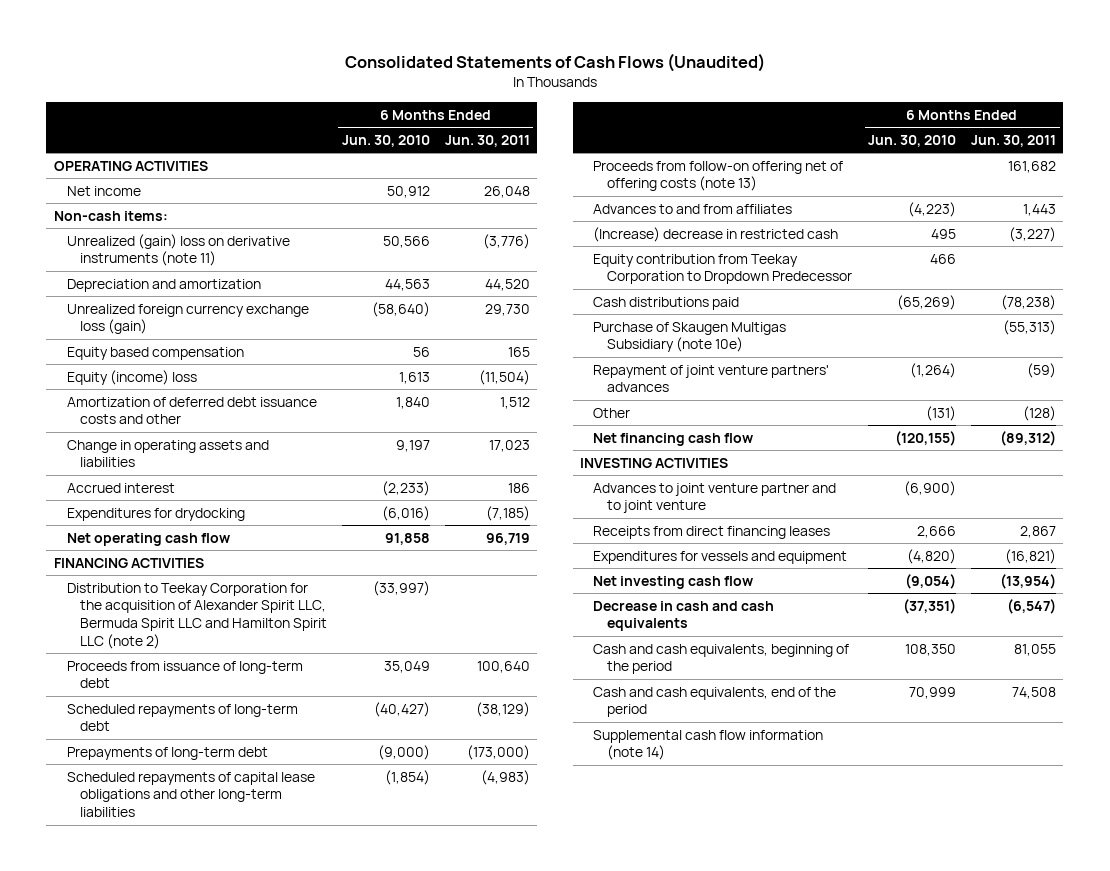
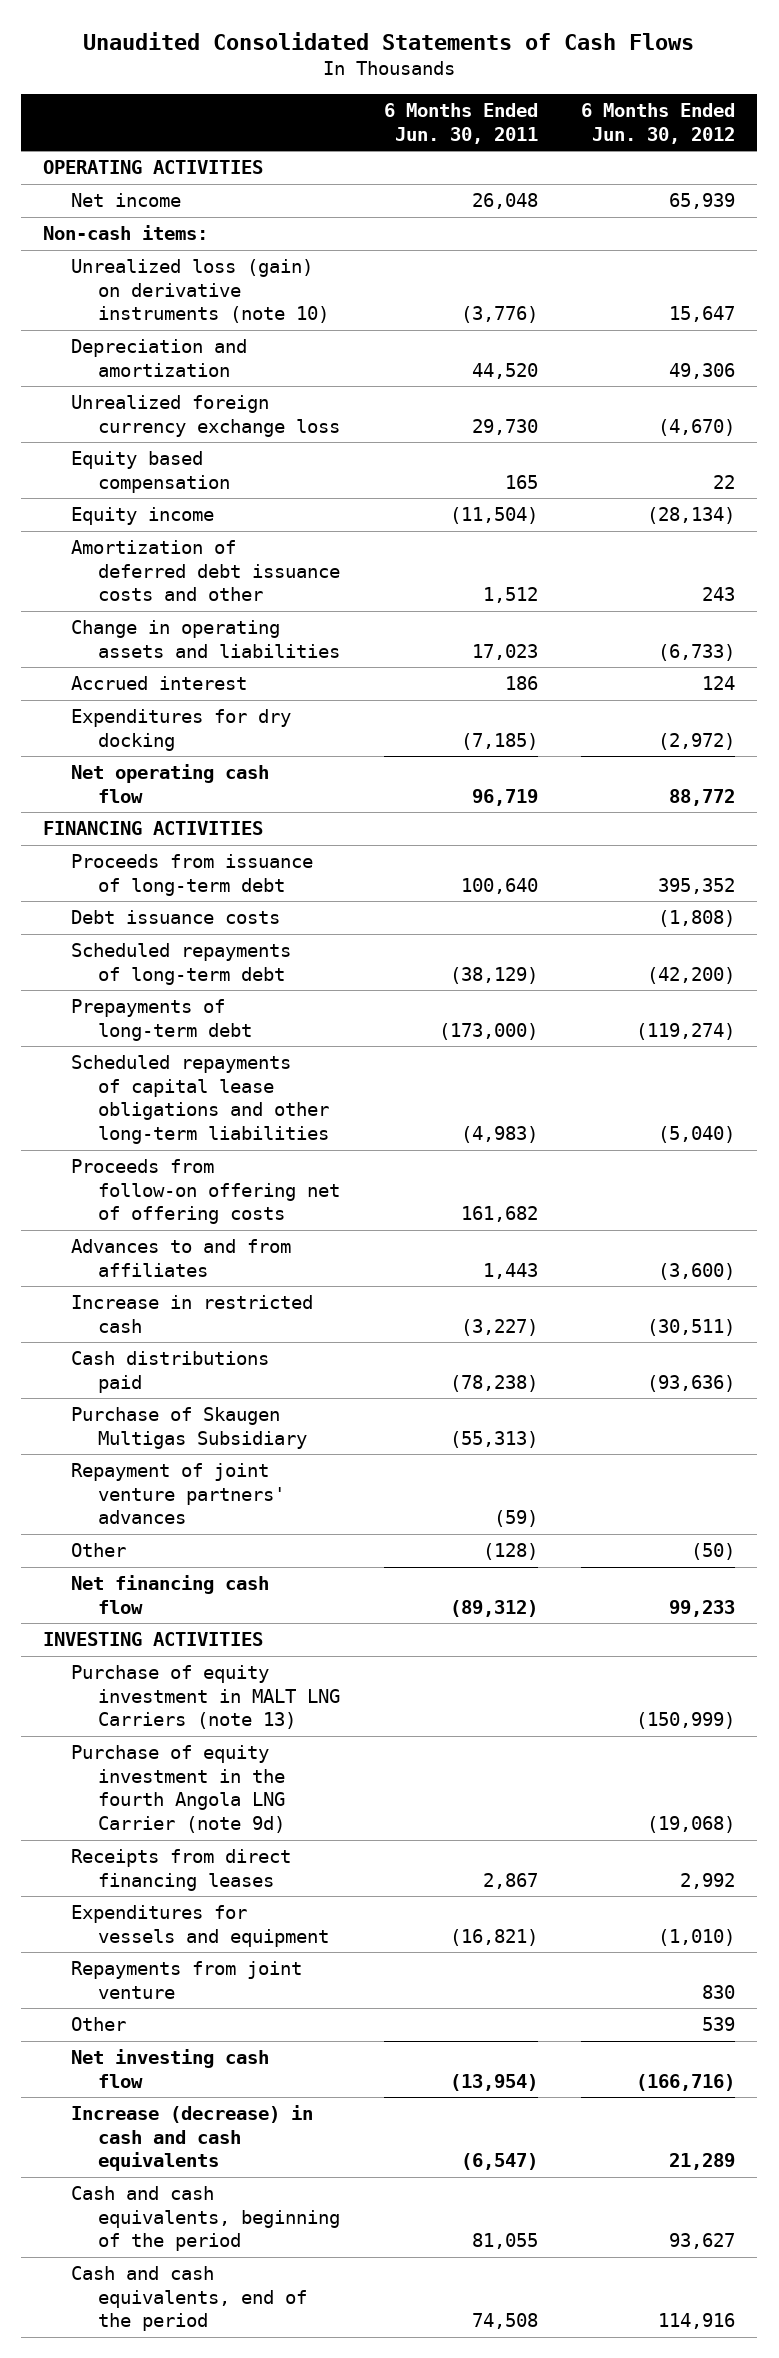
[344,53,765,73] Consolidated Statements of Cash Flows (Unaudited) -> [83,32,695,51] Unaudited Consolidated Statements of Cash Flows
[342,134,431,147] Jun. 30, 2010 -> none
none -> [581,103,736,144] 6 Months Ended Jun. 30, 2012
[67,233,291,267] Unrealized (gain) loss on derivative instruments (note 11) -> [70,259,329,324] Unrealized loss (gain) on derivative instruments (note 10)
[67,303,310,335] Unrealized foreign currency exchange loss (gain) -> [70,395,340,437] Unrealized foreign currency exchange loss
[67,369,198,385] Equity (income) loss -> [70,507,214,526] Equity income
[67,507,246,521] Expenditures for drydocking -> [70,709,291,751] Expenditures for dry docking
[67,582,328,649] Distribution to Teekay Corporation for the acquisition of Alexander Spirit LLC, Bermuda Spirit LLC and Hamilton Spirit LLC (note 2) -> none
none -> [70,910,280,925] Debt issuance costs
[593,160,844,192] Proceeds from follow-on offering net of offering costs (note 13) -> [70,1159,340,1225] Proceeds from follow-on offering net of offering costs
[593,253,852,285] Equity contribution from Teekay Corporation to Dropdown Predecessor -> none
[593,226,839,242] (Increase) decrease in restricted cash -> [70,1295,313,1333] Increase in restricted cash
[593,321,787,353] Purchase of Skaugen Multigas Subsidiary (note 10e) -> [70,1407,307,1449] Purchase of Skaugen Multigas Subsidiary
[593,482,837,514] Advances to joint venture partner and to joint venture -> none
none -> [70,1665,340,1730] Purchase of equity investment in MALT LNG Carriers (note 13)
none -> [70,1745,285,1834] Purchase of equity investment in the fourth Angola LNG Carrier (note 9d)
none -> [70,1961,302,1999] Repayments from joint venture
none -> [70,2017,126,2032] Other
[593,600,775,632] Decrease in cash and cash equivalents -> [70,2105,313,2172] Increase (decrease) in cash and cash equivalents
[593,729,824,761] Supplemental cash flow information (note 14) -> none

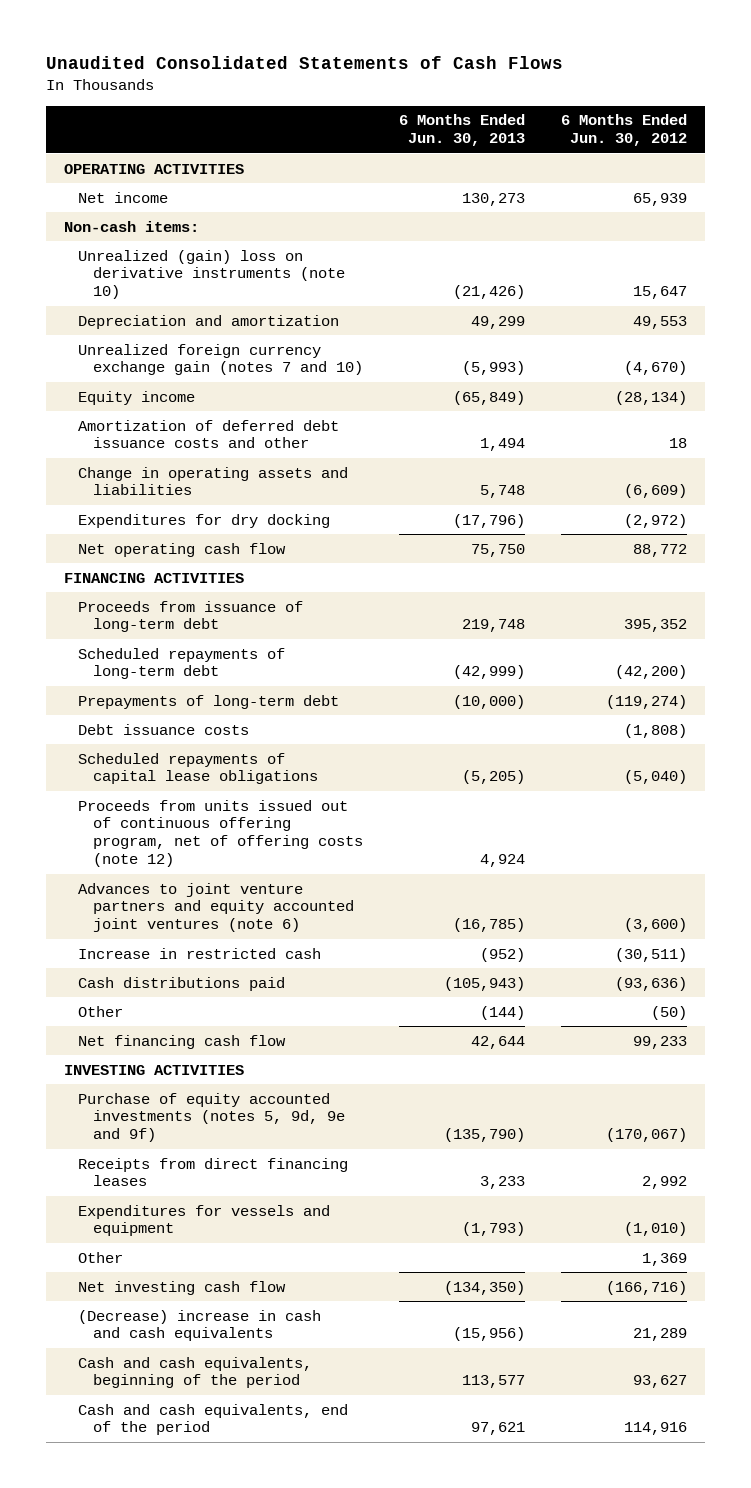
[383,103,538,144] 6 Months Ended Jun. 30, 2011 -> none
none -> [399,114,526,147] 6 Months Ended Jun. 30, 2013
[70,451,230,493] Equity based compensation -> none
[70,259,329,324] Unrealized loss (gain) on derivative instruments (note 10) -> [78,249,346,300] Unrealized (gain) loss on derivative instruments (note 10)
[669,362,736,379] 49,306 -> [632,315,687,329] 49,553
[70,395,340,437] Unrealized foreign currency exchange loss -> [78,343,364,376] Unrealized foreign currency exchange gain (notes 7 and 10)
[70,676,247,691] Accrued interest -> none
[702,587,736,602] 243 -> [668,438,687,449] 18
[658,643,736,661] (6,733) -> [623,484,687,499] (6,609)
[70,1239,291,1277] Advances to and from affiliates -> none
[70,910,280,925] Debt issuance costs -> [78,723,250,735] Debt issuance costs
[70,1055,329,1145] Scheduled repayments of capital lease obligations and other long-term liabilities -> [78,752,319,785] Scheduled repayments of capital lease obligations
[70,1159,340,1225] Proceeds from follow-on offering net of offering costs -> [78,799,364,868] Proceeds from units issued out of continuous offering program, net of offering costs (note 12)
none -> [78,882,355,933] Advances to joint venture partners and equity accounted joint ventures (note 6)
[70,1407,307,1449] Purchase of Skaugen Multigas Subsidiary -> none
[70,1463,285,1525] Repayment of joint venture partners' advances -> none
[70,1665,340,1730] Purchase of equity investment in MALT LNG Carriers (note 13) -> none
[70,1745,285,1834] Purchase of equity investment in the fourth Angola LNG Carrier (note 9d) -> none
none -> [78,1092,346,1143] Purchase of equity accounted investments (notes 5, 9d, 9e and 9f)
[70,1961,302,1999] Repayments from joint venture -> none
[702,2017,736,2032] 539 -> [641,1252,687,1266] 1,369
[70,2105,313,2172] Increase (decrease) in cash and cash equivalents -> [78,1309,322,1342] (Decrease) increase in cash and cash equivalents

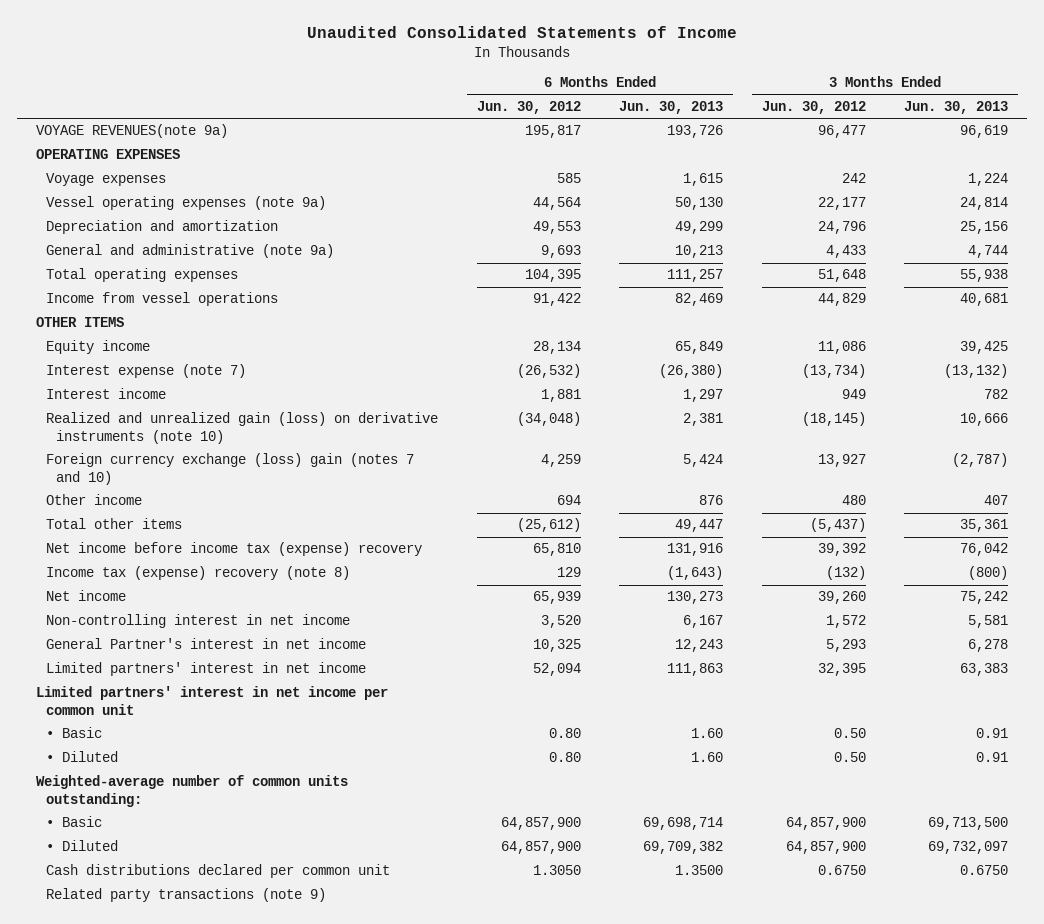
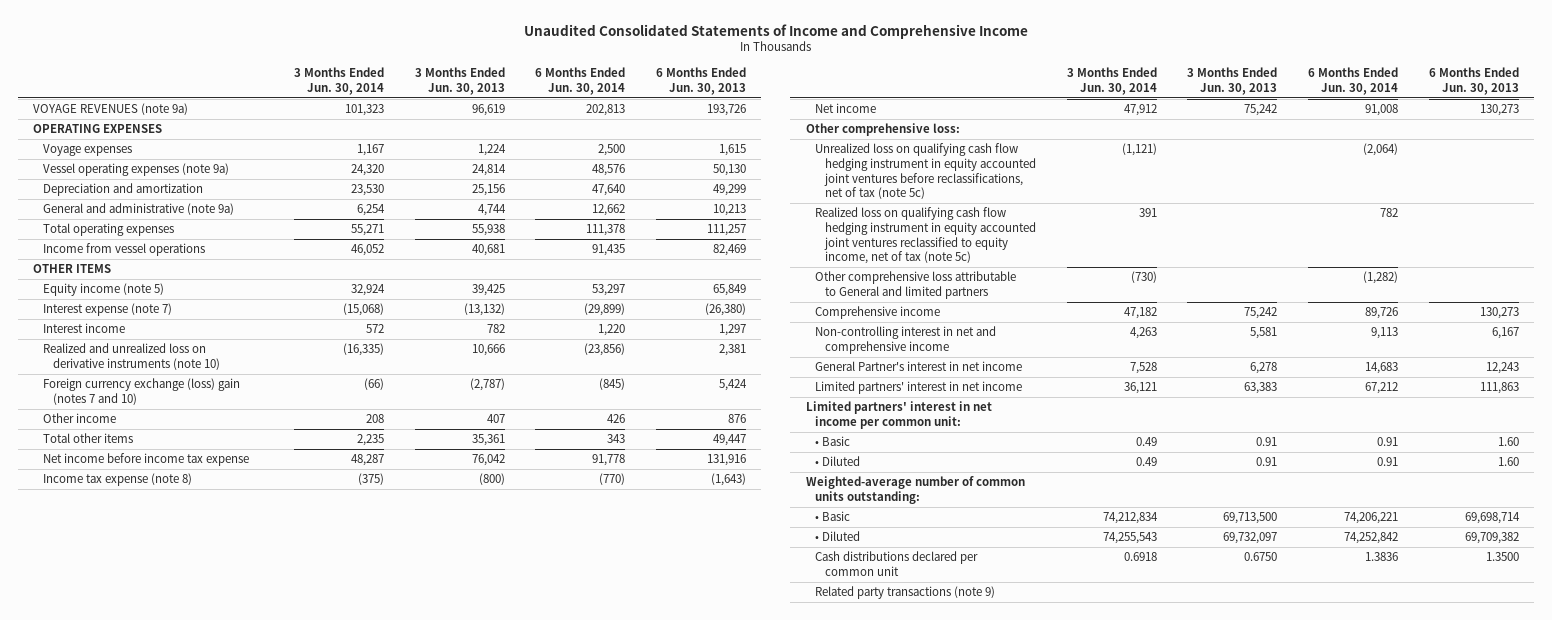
[307,26,738,39] Unaudited Consolidated Statements of Income -> [523,23,1028,39] Unaudited Consolidated Statements of Income and Comprehensive Income
[476,100,581,114] Jun. 30, 2012 -> none
[761,100,866,114] Jun. 30, 2012 -> none
none -> [294,67,385,95] 3 Months Ended Jun. 30, 2014
none -> [535,67,626,95] 6 Months Ended Jun. 30, 2014
[36,124,229,139] VOYAGE REVENUES(note 9a) -> [33,103,189,116] VOYAGE REVENUES (note 9a)
[46,340,151,355] Equity income -> [42,283,164,297] Equity income (note 5)
[46,412,439,444] Realized and unrealized gain (loss) on derivative instruments (note 10) -> [42,343,220,371] Realized and unrealized loss on derivative instruments (note 10)
[46,542,423,557] Net income before income tax (expense) recovery -> [42,453,249,467] Net income before income tax expense
[46,566,351,581] Income tax (expense) recovery (note 8) -> [42,473,192,487] Income tax expense (note 8)
none -> [805,123,960,137] Other comprehensive loss:
none -> [815,143,1037,200] Unrealized loss on qualifying cash flow hedging instrument in equity accounted joint ventures before reclassifications, net of tax (note 5c)
none -> [815,207,1037,265] Realized loss on qualifying cash flow hedging instrument in equity accounted joint ventures reclassified to equity income, net of tax (note 5c)
none -> [815,271,1017,300] Other comprehensive loss attributable to General and limited partners
none -> [815,306,941,320] Comprehensive income
[46,614,351,629] Non-controlling interest in net income -> [815,326,997,355] Non-controlling interest in net and comprehensive income
[36,686,389,715] Limited partners' interest in net income per common unit -> [805,401,992,430] Limited partners' interest in net income per common unit:

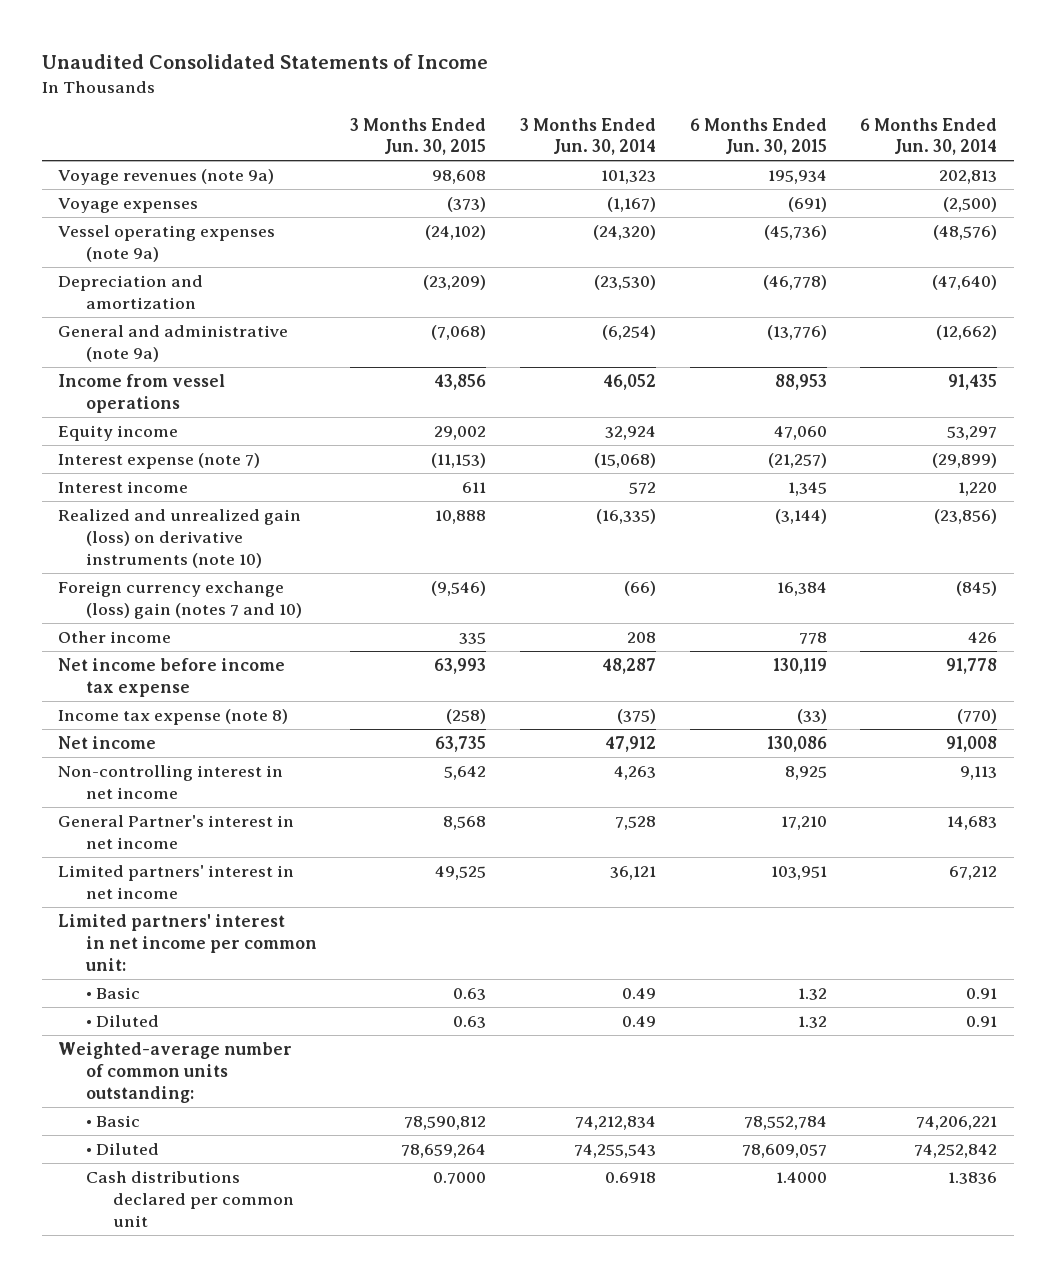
[523,23,1028,39] Unaudited Consolidated Statements of Income and Comprehensive Income -> [41,53,488,69] Unaudited Consolidated Statements of Income
[414,67,505,95] 3 Months Ended Jun. 30, 2013 -> none
[656,67,747,95] 6 Months Ended Jun. 30, 2013 -> none
none -> [350,117,487,156] 3 Months Ended Jun. 30, 2015
none -> [689,117,827,156] 6 Months Ended Jun. 30, 2015
[33,124,163,134] OPERATING EXPENSES -> none
[42,223,174,237] Total operating expenses -> none
[33,103,189,116] VOYAGE REVENUES (note 9a) -> [58,169,275,186] Voyage revenues (note 9a)
[357,144,385,157] 1,167 -> [607,197,657,213] (1,167)
[598,144,626,157] 2,500 -> [943,197,998,213] (2,500)
[351,164,385,177] 24,320 -> [593,225,657,241] (24,320)
[592,164,626,177] 48,576 -> [933,225,998,241] (48,576)
[351,184,385,197] 23,530 -> [594,275,657,291] (23,530)
[592,184,626,197] 47,640 -> [932,275,998,291] (47,640)
[357,204,386,217] 6,254 -> [602,325,657,341] (6,254)
[592,204,626,217] 12,662 -> [936,325,998,341] (12,662)
[33,264,112,274] OTHER ITEMS -> none
[42,283,164,297] Equity income (note 5) -> [58,425,179,442] Equity income
[42,343,220,371] Realized and unrealized loss on derivative instruments (note 10) -> [58,509,302,568] Realized and unrealized gain (loss) on derivative instruments (note 10)
[42,433,133,444] Total other items -> none
[805,123,960,137] Other comprehensive loss: -> none
[815,143,1037,200] Unrealized loss on qualifying cash flow hedging instrument in equity accounted joint ventures before reclassifications, net of tax (note 5c) -> none
[815,207,1037,265] Realized loss on qualifying cash flow hedging instrument in equity accounted joint ventures reclassified to equity income, net of tax (note 5c) -> none
[815,271,1017,300] Other comprehensive loss attributable to General and limited partners -> none
[815,306,941,320] Comprehensive income -> none
[815,326,997,355] Non-controlling interest in net and comprehensive income -> [58,765,284,799] Non-controlling interest in net income
[815,586,996,600] Related party transactions (note 9) -> none

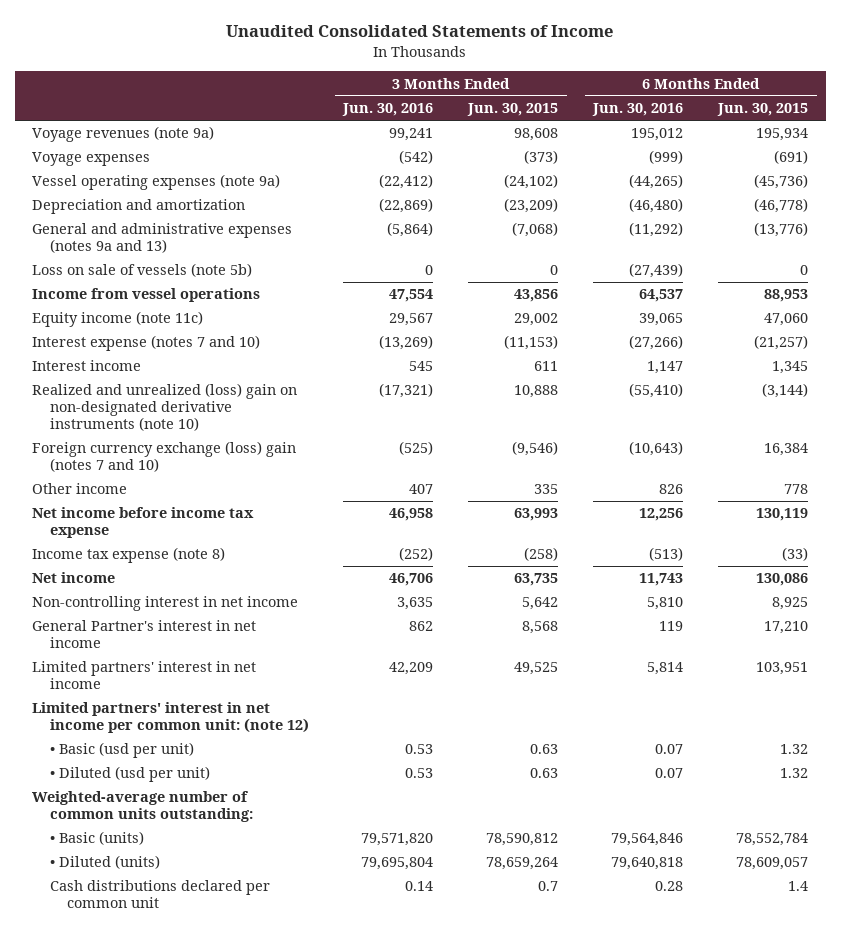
[520,117,657,156] 3 Months Ended Jun. 30, 2014 -> none
[860,117,998,156] 6 Months Ended Jun. 30, 2014 -> none
none -> [342,103,434,117] Jun. 30, 2016
none -> [592,103,684,117] Jun. 30, 2016
[58,325,289,362] General and administrative (note 9a) -> [32,223,293,254] General and administrative expenses (notes 9a and 13)
none -> [32,263,253,278] Loss on sale of vessels (note 5b)
[58,425,179,442] Equity income -> [32,311,204,328] Equity income (note 11c)
[58,453,261,470] Interest expense (note 7) -> [32,335,261,352] Interest expense (notes 7 and 10)
[58,509,302,568] Realized and unrealized gain (loss) on derivative instruments (note 10) -> [32,383,298,432] Realized and unrealized (loss) gain on non-designated derivative instruments (note 10)
[58,914,317,971] Limited partners' interest in net income per common unit: -> [32,702,309,734] Limited partners' interest in net income per common unit: (note 12)
[85,987,140,1000] • Basic -> [49,742,194,759] • Basic (usd per unit)
[85,1015,159,1028] • Diluted -> [49,766,210,783] • Diluted (usd per unit)
[85,1115,140,1128] • Basic -> [49,831,144,846] • Basic (units)
[85,1143,159,1156] • Diluted -> [49,855,160,870] • Diluted (units)
[433,1172,487,1185] 0.7000 -> [538,881,559,892] 0.7
[775,1172,827,1184] 1.4000 -> [788,881,809,892] 1.4

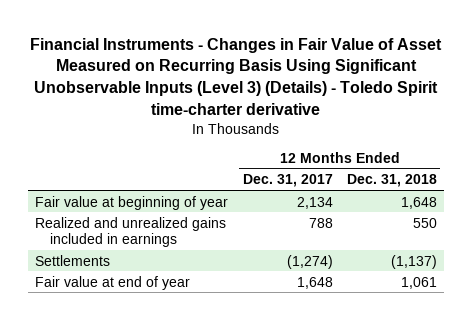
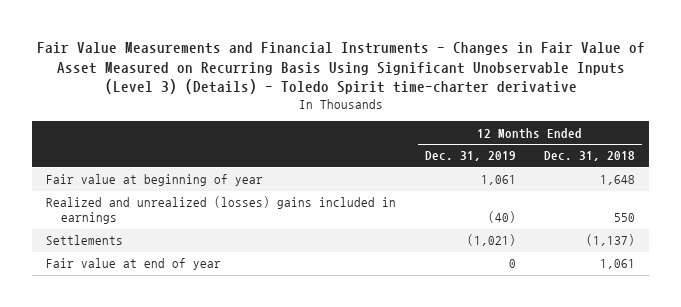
[30,37,443,115] Financial Instruments - Changes in Fair Value of Asset Measured on Recurring Basis Using Significant Unobservable Inputs (Level 3) (Details) - Toledo Spirit time-charter derivative -> [36,41,645,95] Fair Value Measurements and Financial Instruments - Changes in Fair Value of Asset Measured on Recurring Basis Using Significant Unobservable Inputs (Level 3) (Details) - Toledo Spirit time-charter derivative
[242,174,333,188] Dec. 31, 2017 -> none
none -> [424,151,516,162] Dec. 31, 2019
[35,216,227,247] Realized and unrealized gains included in earnings -> [46,196,397,225] Realized and unrealized (losses) gains included in earnings

